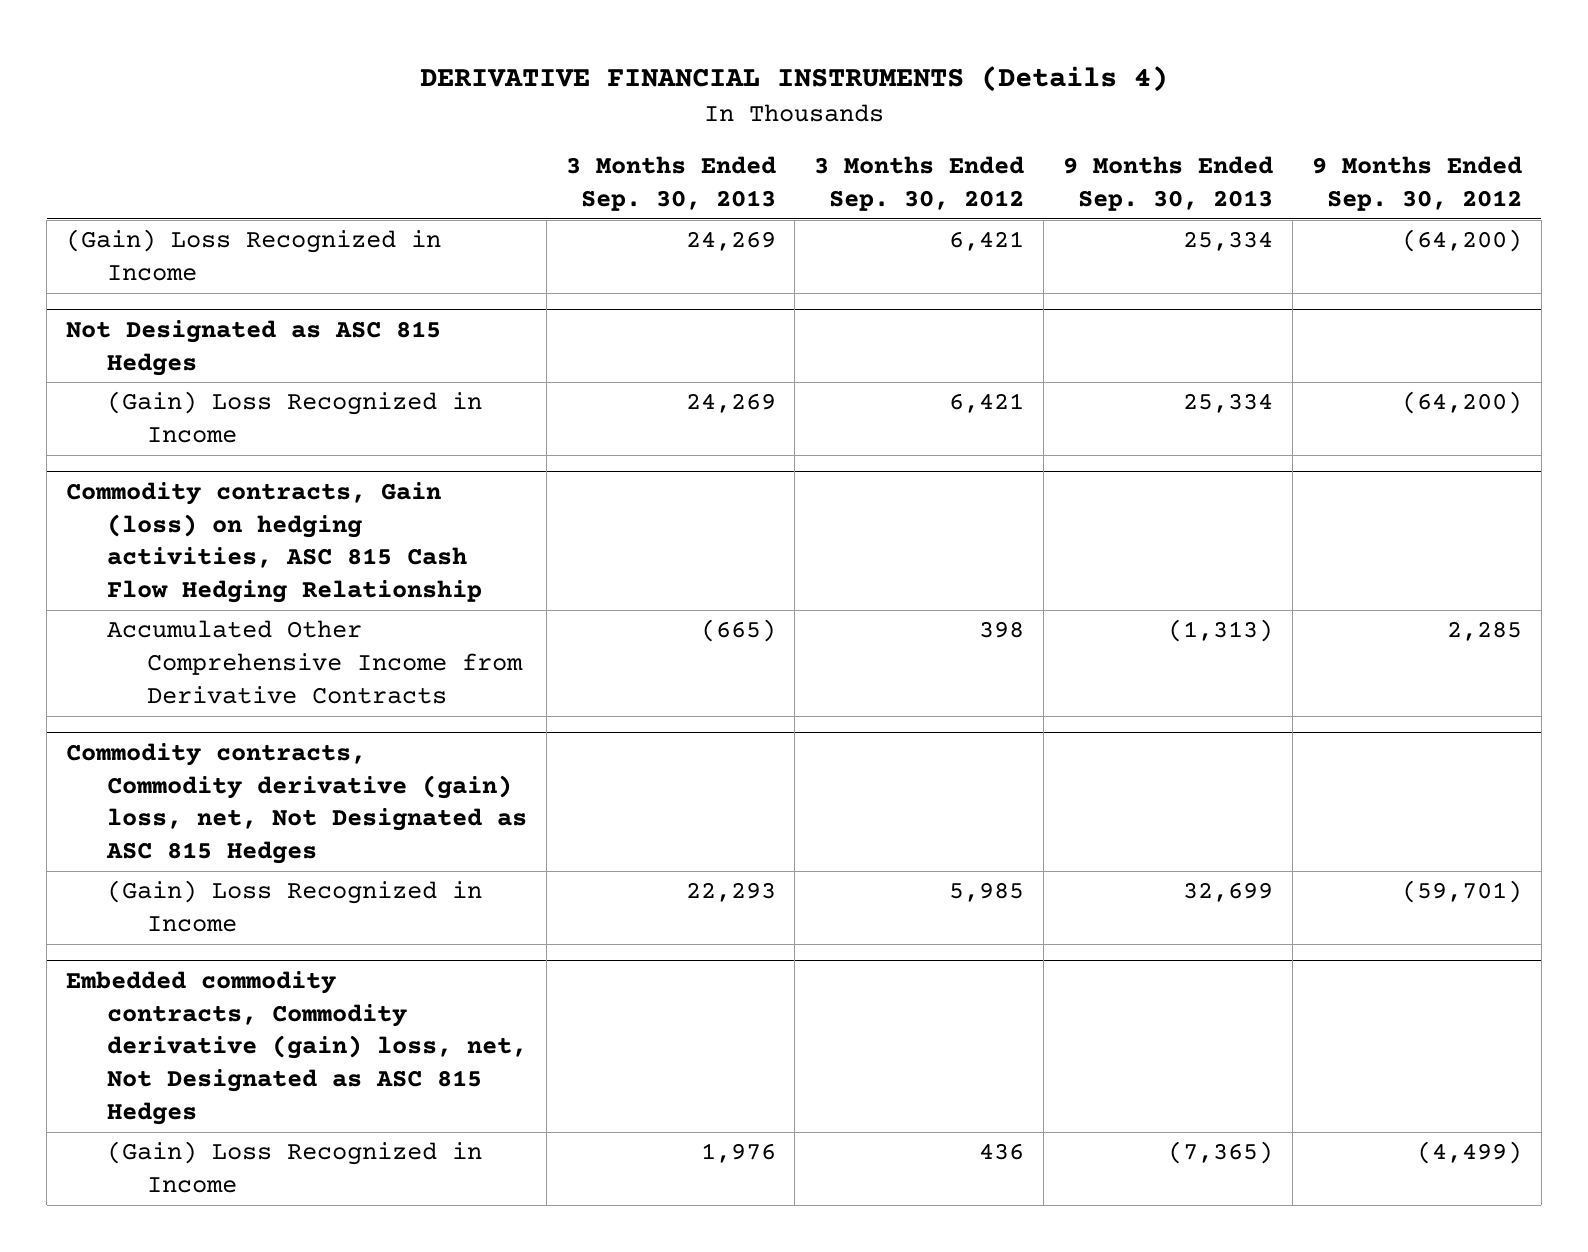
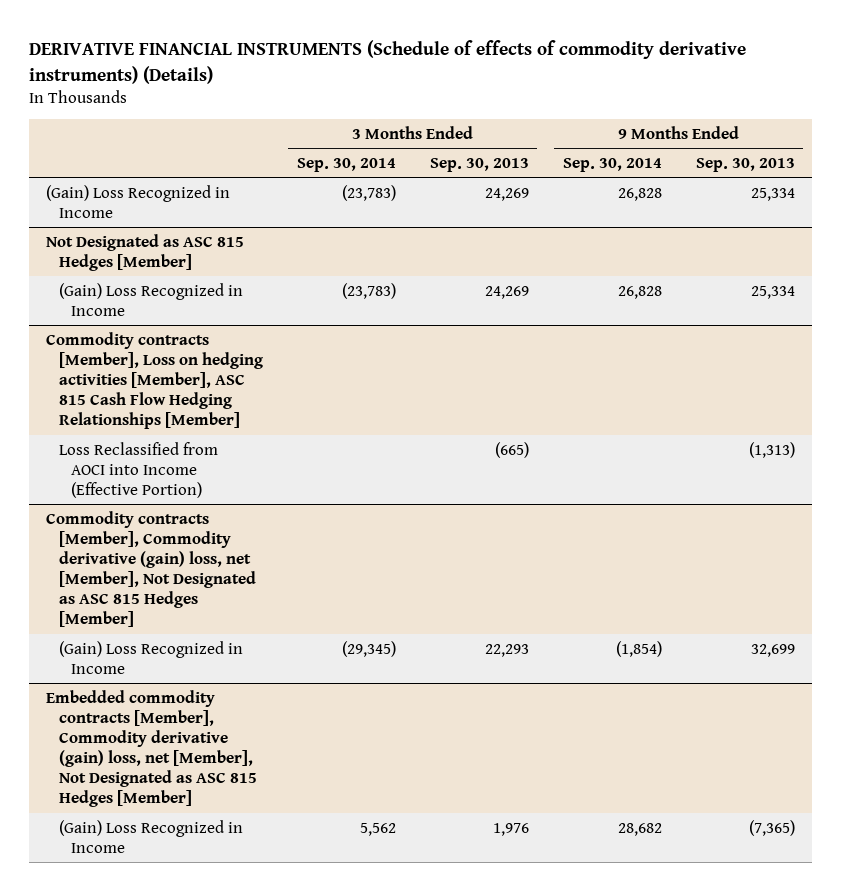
[419,66,1168,93] DERIVATIVE FINANCIAL INSTRUMENTS (Details 4) -> [29,39,747,84] DERIVATIVE FINANCIAL INSTRUMENTS (Schedule of effects of commodity derivative instruments) (Details)
[814,156,1025,212] 3 Months Ended Sep. 30, 2012 -> none
[1311,156,1522,212] 9 Months Ended Sep. 30, 2012 -> none
none -> [296,158,396,173] Sep. 30, 2014
none -> [562,158,662,173] Sep. 30, 2014
[66,319,442,376] Not Designated as ASC 815 Hedges -> [46,233,245,271] Not Designated as ASC 815 Hedges [Member]
[66,481,482,604] Commodity contracts, Gain (loss) on hedging activities, ASC 815 Cash Flow Hedging Relationship -> [46,331,263,430] Commodity contracts [Member], Loss on hedging activities [Member], ASC 815 Cash Flow Hedging Relationships [Member]
[106,620,524,705] Accumulated Other Comprehensive Income from Derivative Contracts -> [58,441,218,498] Loss Reclassified from AOCI into Income (Effective Portion)
[66,742,527,865] Commodity contracts, Commodity derivative (gain) loss, net, Not Designated as ASC 815 Hedges -> [46,510,256,628] Commodity contracts [Member], Commodity derivative (gain) loss, net [Member], Not Designated as ASC 815 Hedges [Member]
[66,970,527,1126] Embedded commodity contracts, Commodity derivative (gain) loss, net, Not Designated as ASC 815 Hedges -> [46,689,257,808] Embedded commodity contracts [Member], Commodity derivative (gain) loss, net [Member], Not Designated as ASC 815 Hedges [Member]

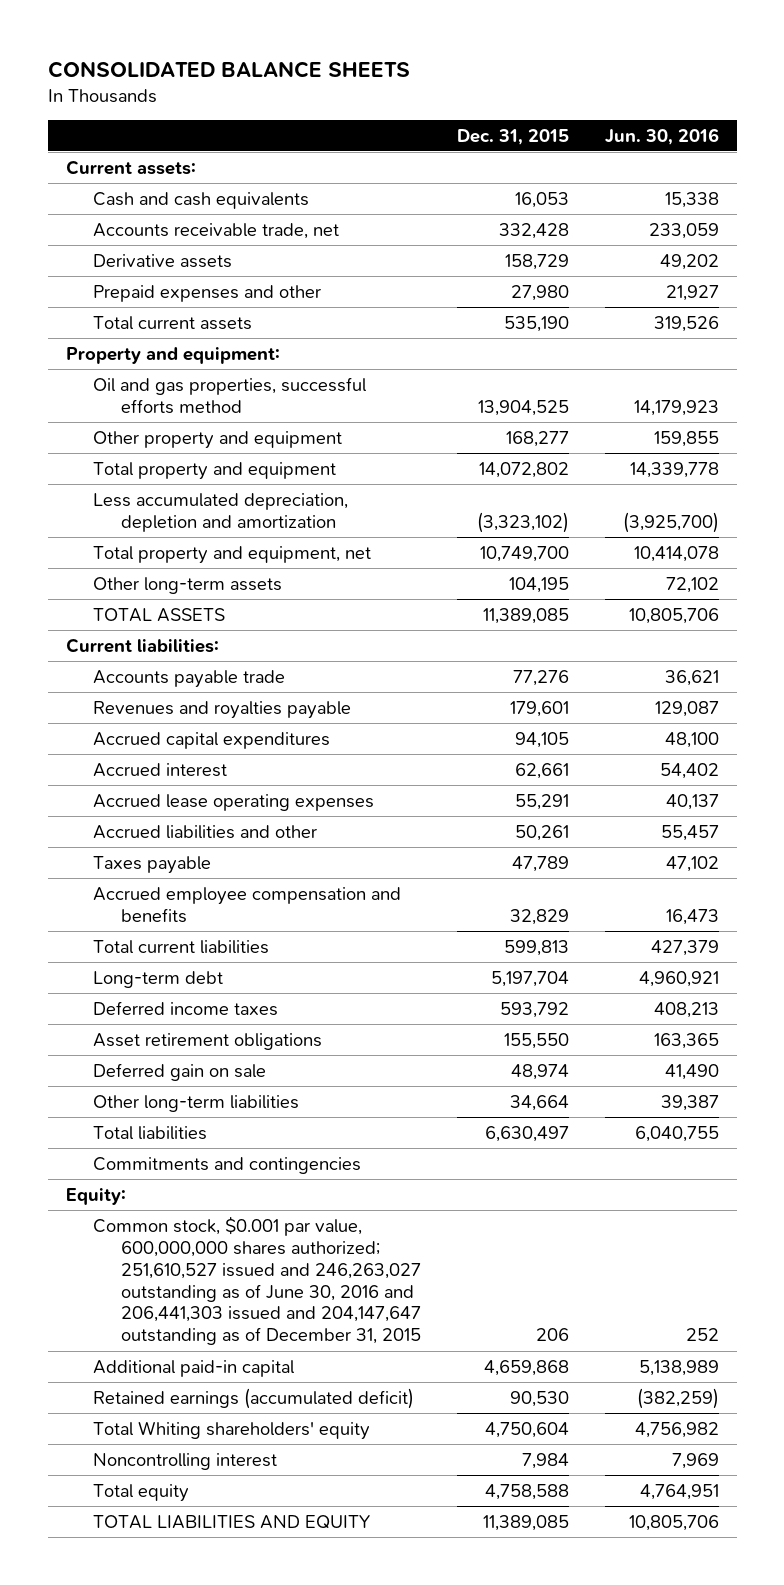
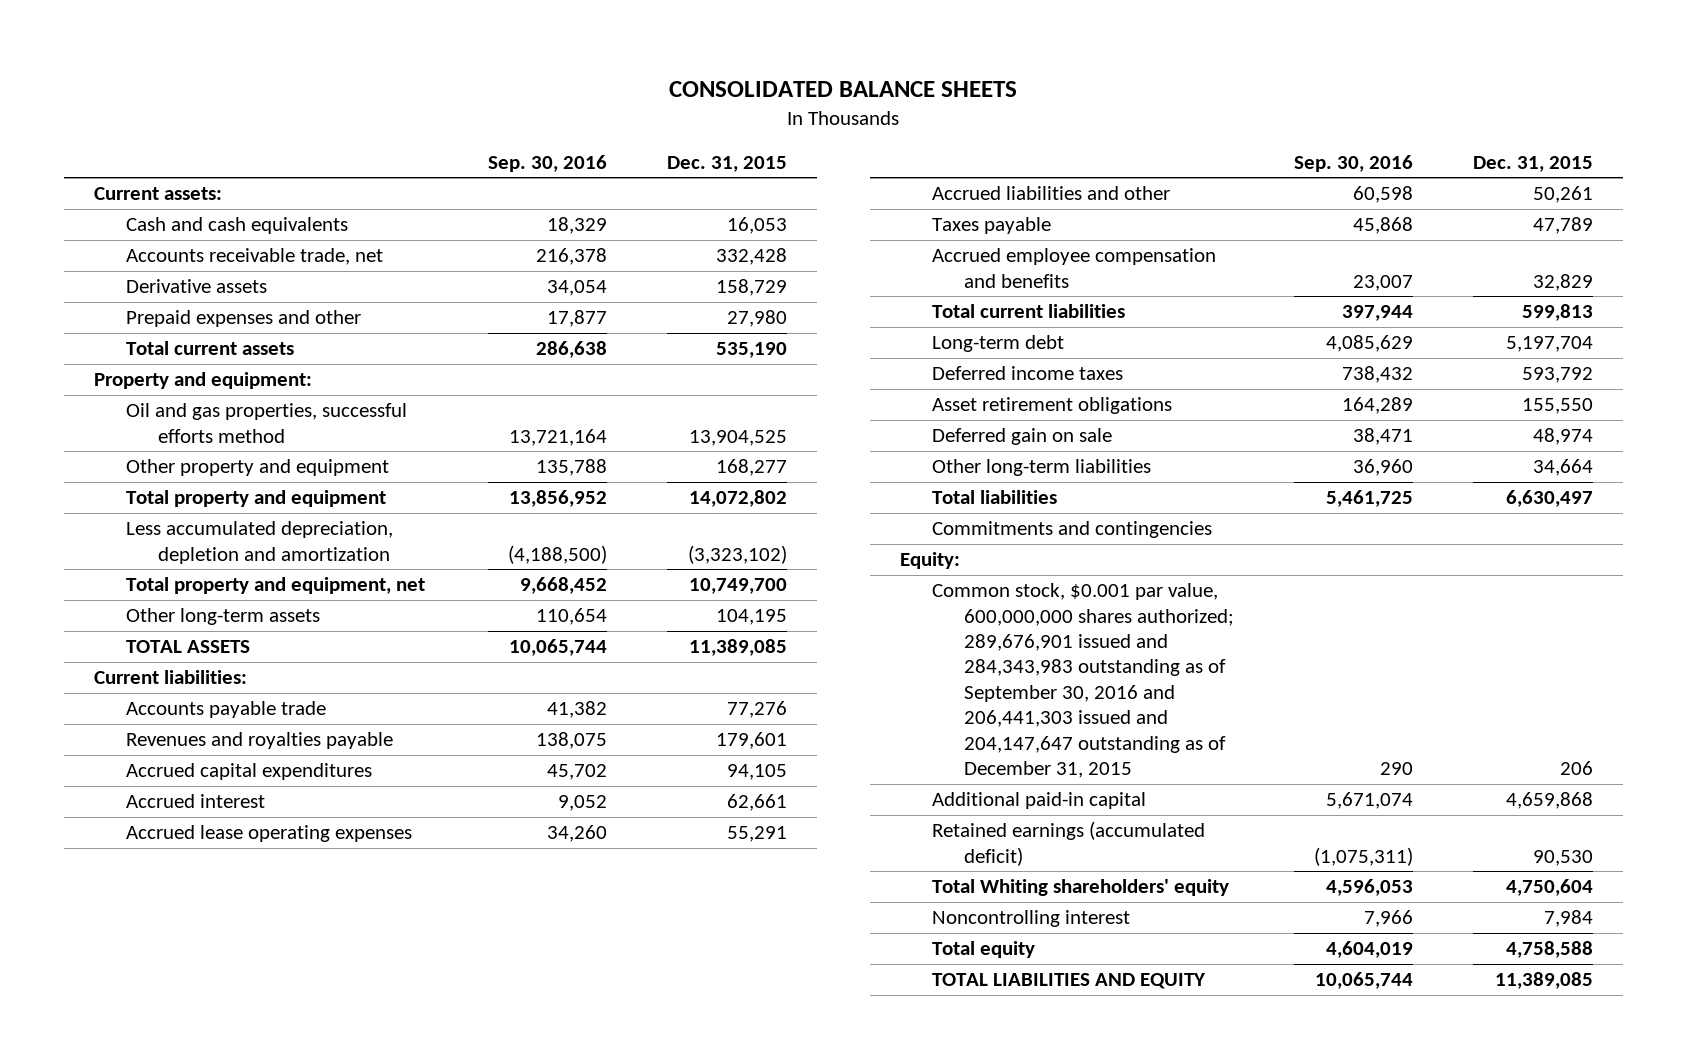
[604,127,719,145] Jun. 30, 2016 -> none
none -> [487,154,607,172] Sep. 30, 2016
[93,1215,421,1346] Common stock, $0.001 par value, 600,000,000 shares authorized; 251,610,527 issued and 246,263,027 outstanding as of June 30, 2016 and 206,441,303 issued and 204,147,647 outstanding as of December 31, 2015 -> [931,583,1235,779] Common stock, $0.001 par value, 600,000,000 shares authorized; 289,676,901 issued and 284,343,983 outstanding as of September 30, 2016 and 206,441,303 issued and 204,147,647 outstanding as of December 31, 2015

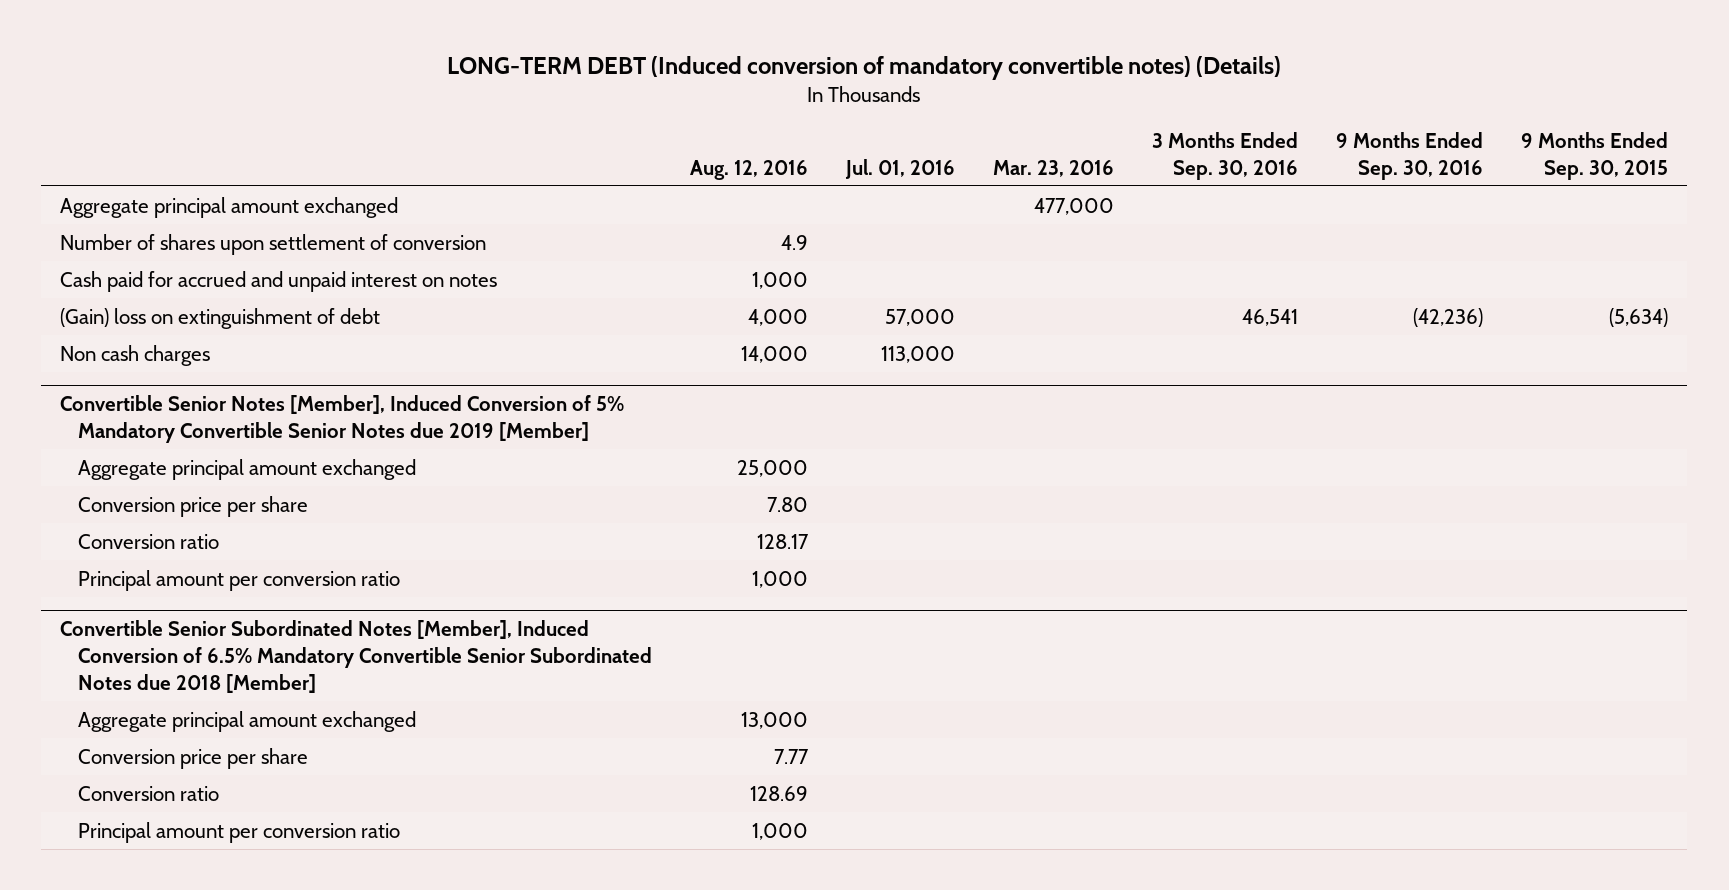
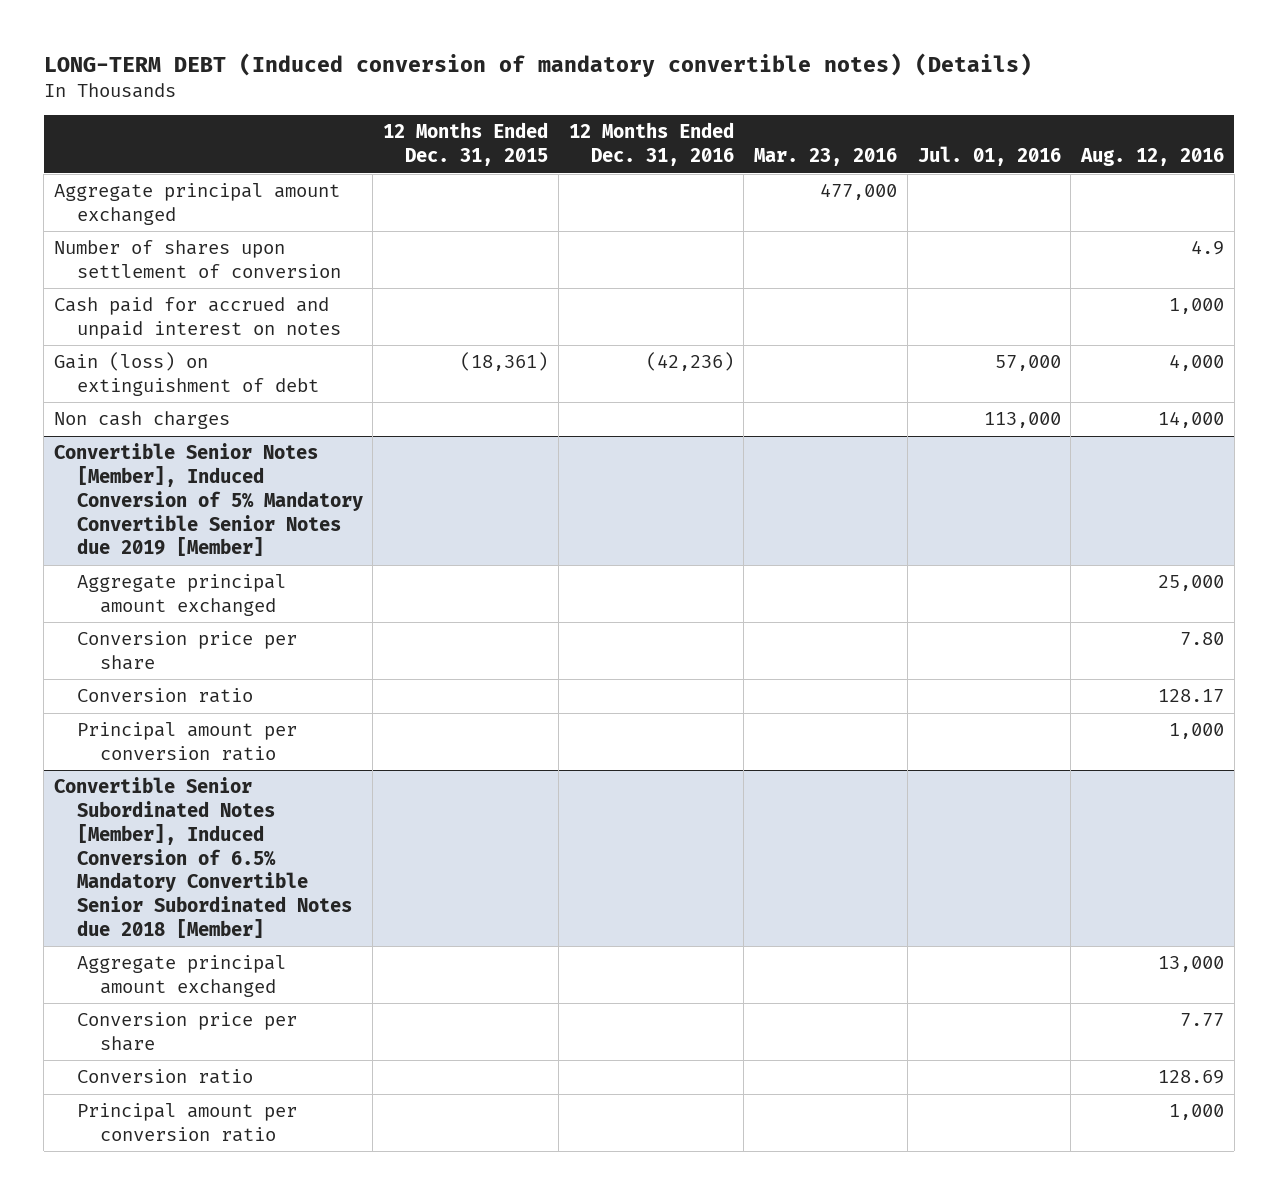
[1152,131,1299,180] 3 Months Ended Sep. 30, 2016 -> none
[1336,131,1484,180] 9 Months Ended Sep. 30, 2016 -> none
[1521,131,1669,180] 9 Months Ended Sep. 30, 2015 -> none
none -> [383,122,549,167] 12 Months Ended Dec. 31, 2015
none -> [568,122,734,167] 12 Months Ended Dec. 31, 2016
[60,307,381,329] (Gain) loss on extinguishment of debt -> [53,352,319,397] Gain (loss) on extinguishment of debt

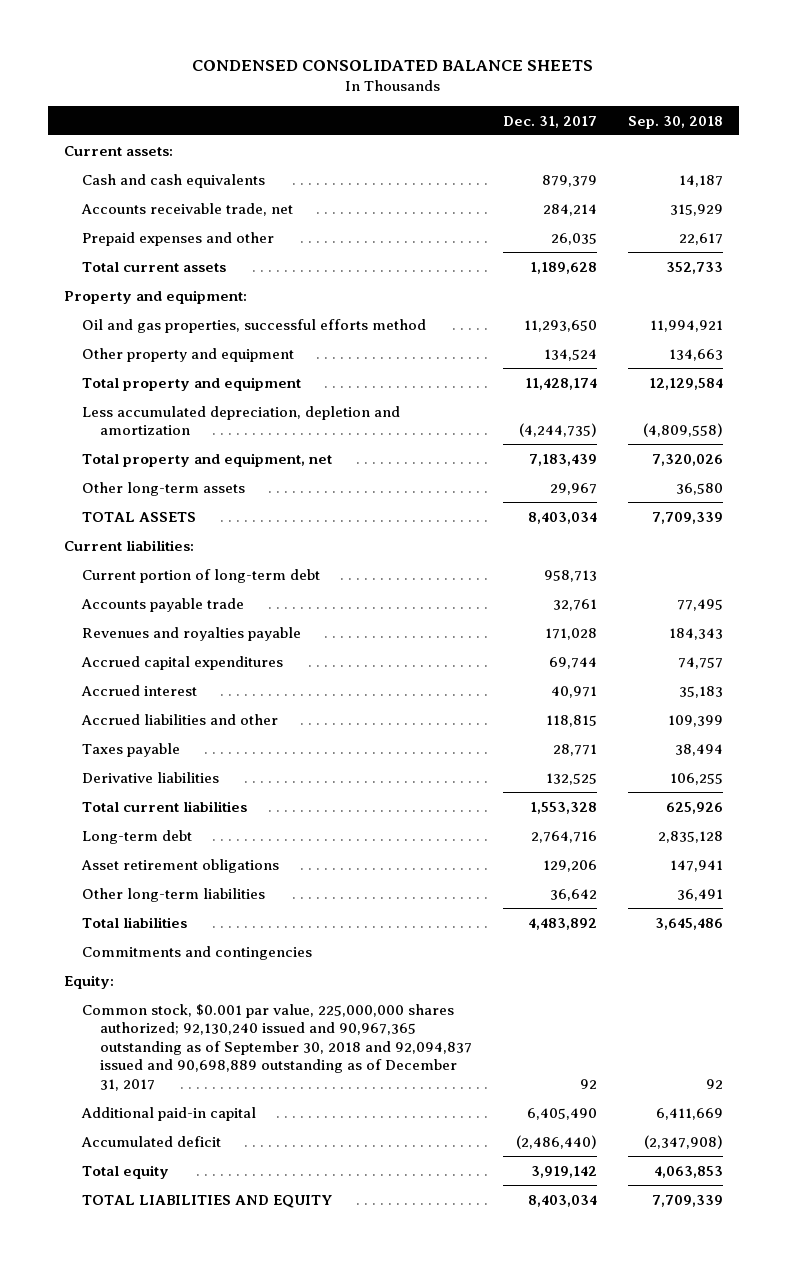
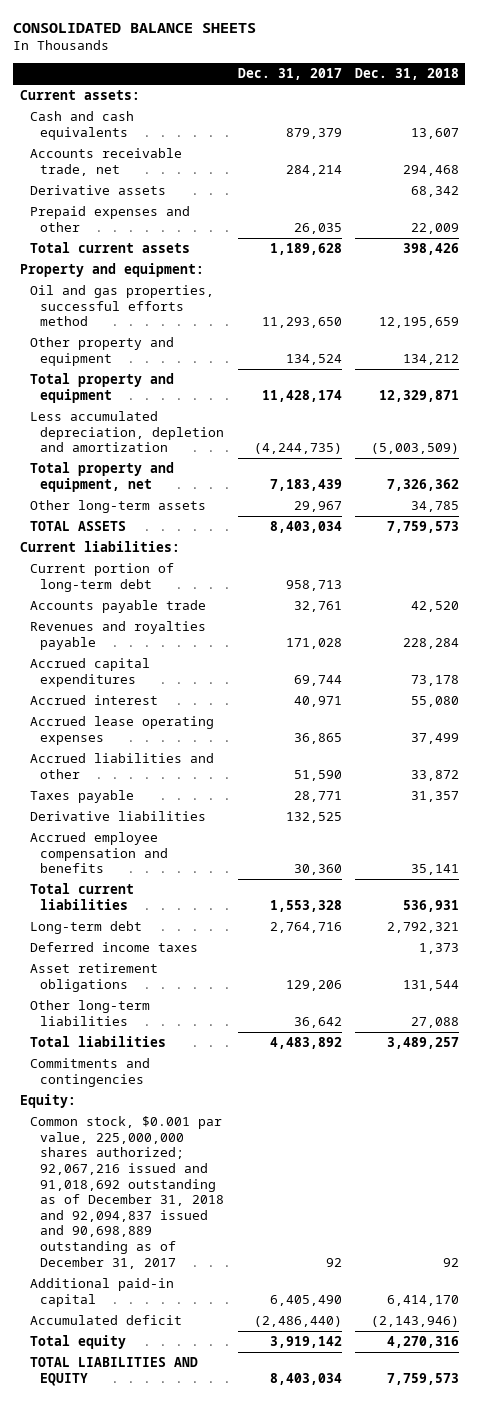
[192,60,594,72] CONDENSED CONSOLIDATED BALANCE SHEETS -> [13,23,257,34] CONSOLIDATED BALANCE SHEETS
[628,115,724,129] Sep. 30, 2018 -> none
none -> [354,68,459,81] Dec. 31, 2018
none -> [30,185,167,196] Derivative assets
none -> [30,716,215,745] Accrued lease operating expenses
[546,714,598,727] 118,815 -> [293,769,342,781] 51,590
none -> [30,832,169,874] Accrued employee compensation and benefits
none -> [30,942,199,953] Deferred income taxes
[81,1003,473,1091] Common stock, $0.001 par value, 225,000,000 shares authorized; 92,130,240 issued and 90,967,365 outstanding as of September 30, 2018 and 92,094,837 issued and 90,698,889 outstanding as of December 31, 2017 -> [30,1116,225,1269] Common stock, $0.001 par value, 225,000,000 shares authorized; 92,067,216 issued and 91,018,692 outstanding as of December 31, 2018 and 92,094,837 issued and 90,698,889 outstanding as of December 31, 2017

